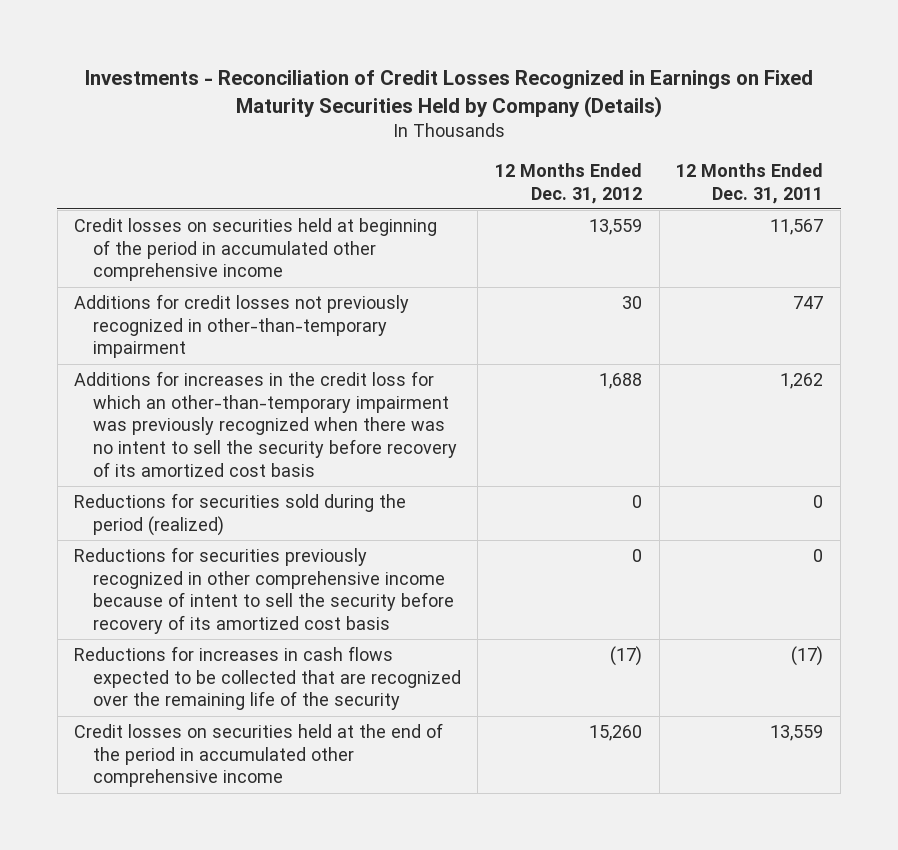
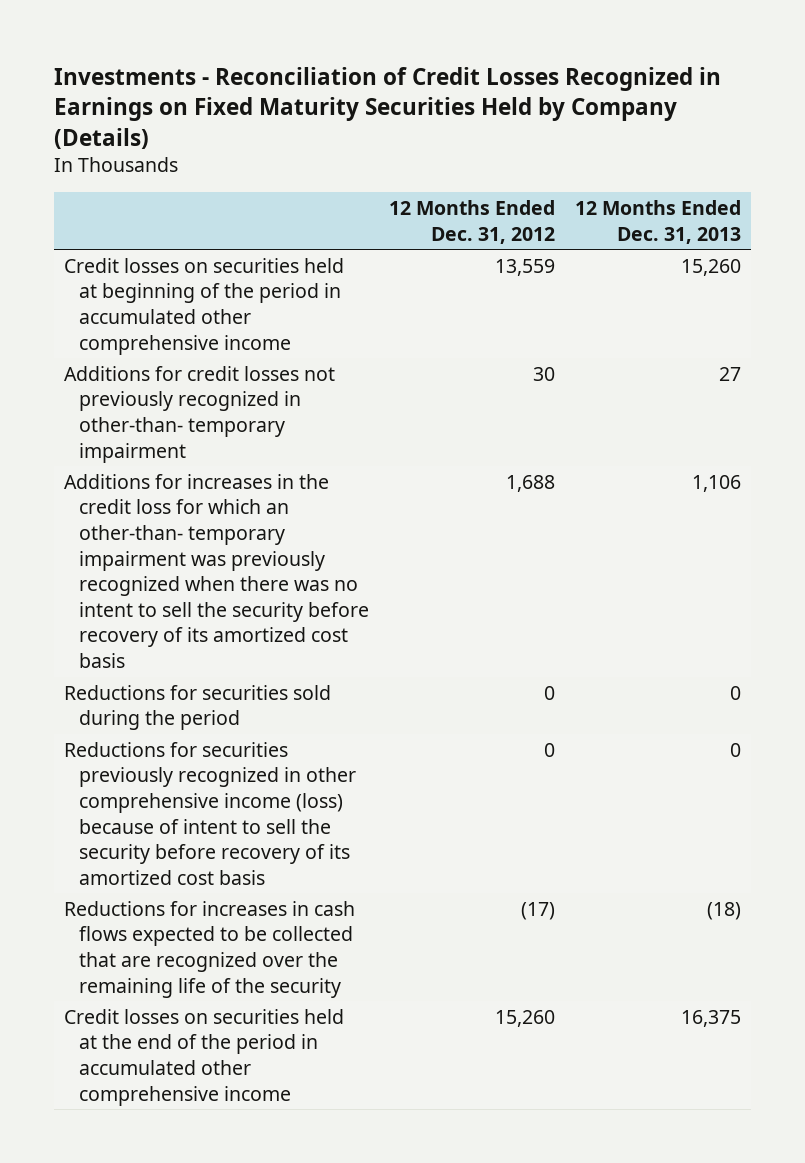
[676,162,824,204] 12 Months Ended Dec. 31, 2011 -> none
none -> [575,200,742,244] 12 Months Ended Dec. 31, 2013
[74,293,410,359] Additions for credit losses not previously recognized in other-than-temporary impairment -> [64,365,336,463] Additions for credit losses not previously recognized in other-than- temporary impairment
[74,370,457,478] Additions for increases in the credit loss for which an other-than-temporary impairment was previously recognized when there was no intent to sell the security before recovery of its amortized cost basis -> [64,473,369,669] Additions for increases in the credit loss for which an other-than- temporary impairment was previously recognized when there was no intent to sell the security before recovery of its amortized cost basis
[74,492,407,536] Reductions for securities sold during the period (realized) -> [64,684,332,731] Reductions for securities sold during the period
[74,546,454,635] Reductions for securities previously recognized in other comprehensive income because of intent to sell the security before recovery of its amortized cost basis -> [64,741,356,885] Reductions for securities previously recognized in other comprehensive income (loss) because of intent to sell the security before recovery of its amortized cost basis

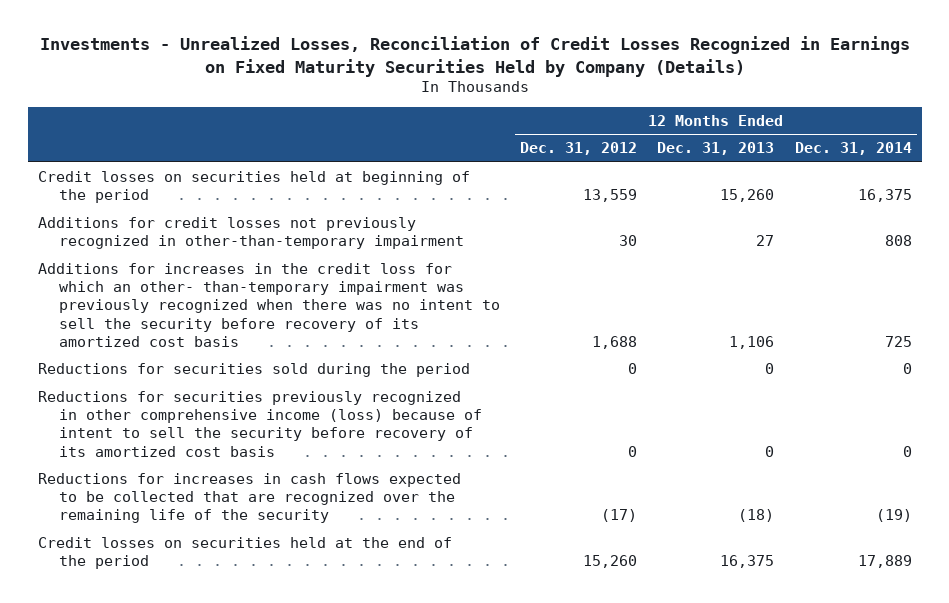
[54,66,722,149] Investments - Reconciliation of Credit Losses Recognized in Earnings on Fixed Maturity Securities Held by Company (Details) -> [39,36,910,77] Investments - Unrealized Losses, Reconciliation of Credit Losses Recognized in Earnings on Fixed Maturity Securities Held by Company (Details)
none -> [794,142,912,156] Dec. 31, 2014
[64,257,345,355] Credit losses on securities held at beginning of the period in accumulated other comprehensive income -> [37,171,470,204] Credit losses on securities held at beginning of the period
[64,365,336,463] Additions for credit losses not previously recognized in other-than- temporary impairment -> [37,217,464,250] Additions for credit losses not previously recognized in other-than-temporary impairment
[64,473,369,669] Additions for increases in the credit loss for which an other-than- temporary impairment was previously recognized when there was no intent to sell the security before recovery of its amortized cost basis -> [37,263,500,347] Additions for increases in the credit loss for which an other- than-temporary impairment was previously recognized when there was no intent to sell the security before recovery of its amortized cost basis
[64,1008,345,1106] Credit losses on securities held at the end of the period in accumulated other comprehensive income -> [37,537,452,570] Credit losses on securities held at the end of the period

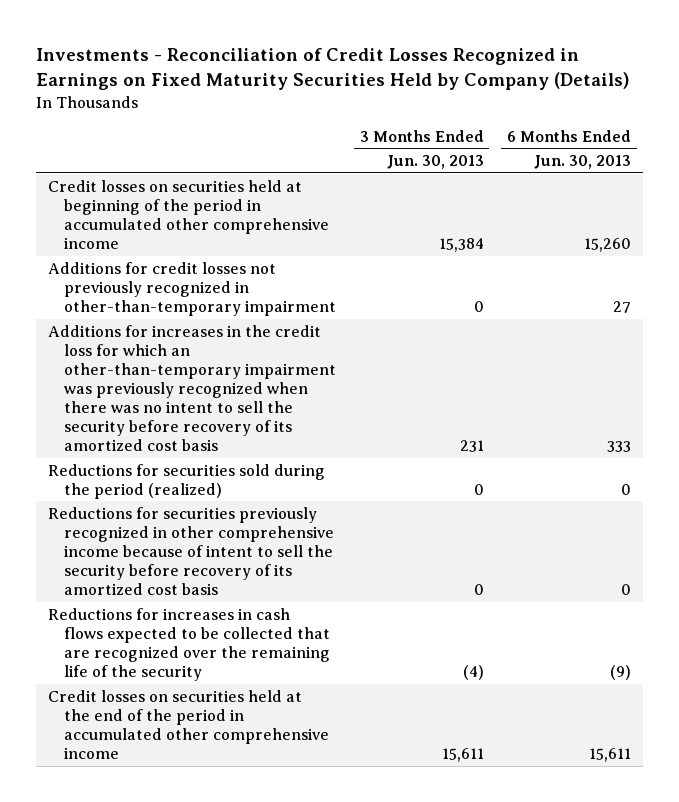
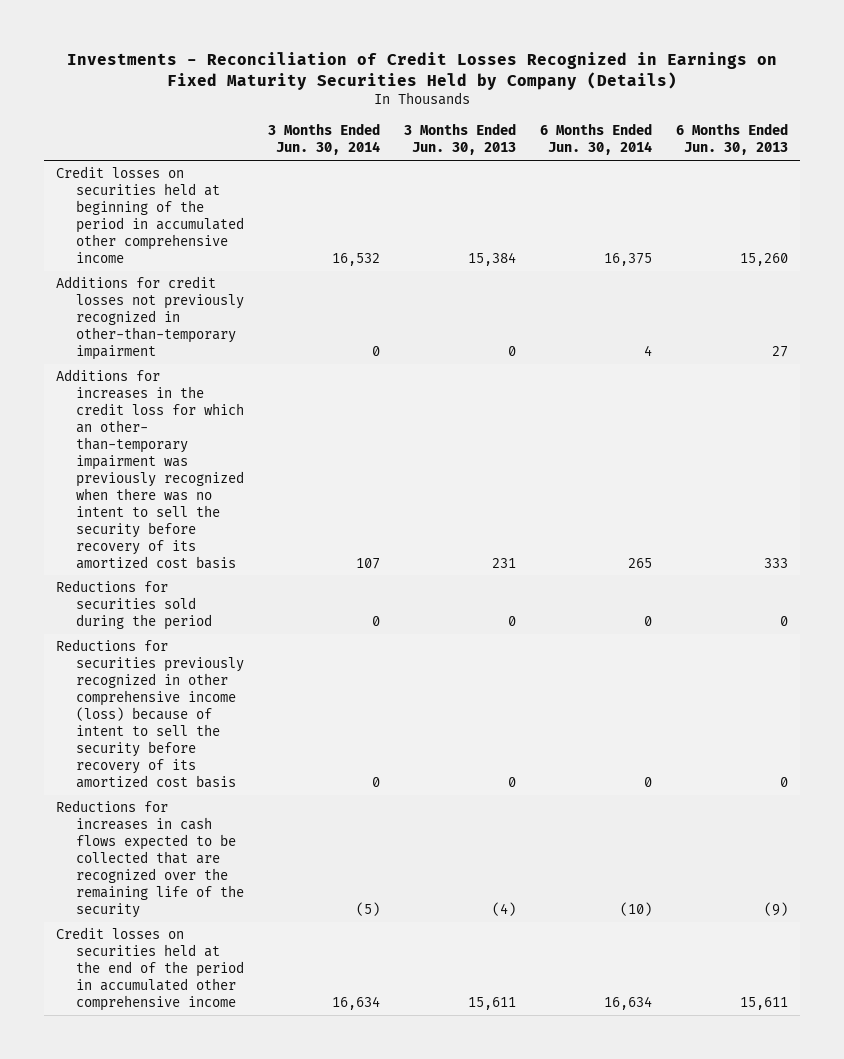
none -> [267,123,380,156] 3 Months Ended Jun. 30, 2014
none -> [539,123,652,156] 6 Months Ended Jun. 30, 2014
[47,324,337,452] Additions for increases in the credit loss for which an other-than-temporary impairment was previously recognized when there was no intent to sell the security before recovery of its amortized cost basis -> [55,369,245,569] Additions for increases in the credit loss for which an other- than-temporary impairment was previously recognized when there was no intent to sell the security before recovery of its amortized cost basis
[47,463,325,499] Reductions for securities sold during the period (realized) -> [55,580,213,631] Reductions for securities sold during the period
[47,506,335,596] Reductions for securities previously recognized in other comprehensive income because of intent to sell the security before recovery of its amortized cost basis -> [55,639,245,788] Reductions for securities previously recognized in other comprehensive income (loss) because of intent to sell the security before recovery of its amortized cost basis

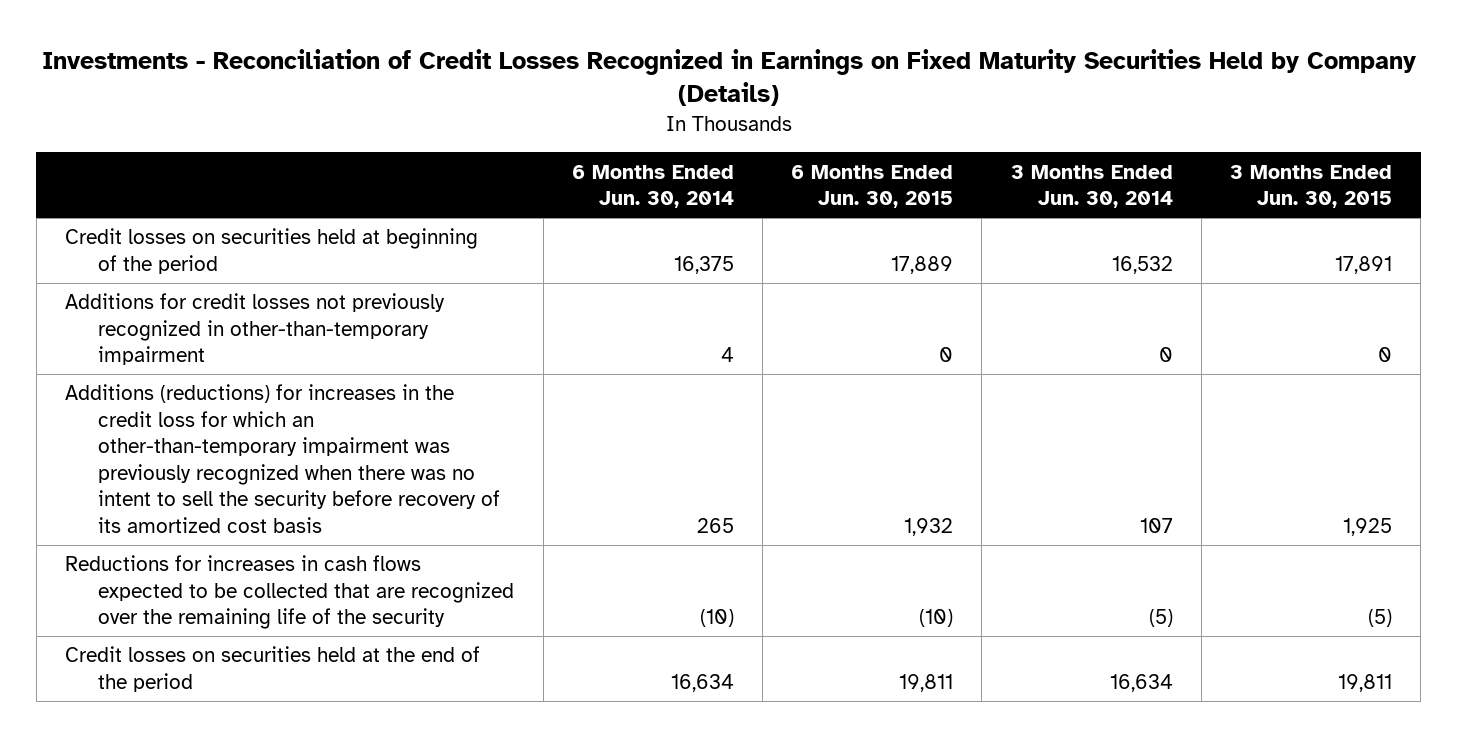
[403,123,516,156] 3 Months Ended Jun. 30, 2013 -> none
[675,123,788,156] 6 Months Ended Jun. 30, 2013 -> none
none -> [791,164,954,209] 6 Months Ended Jun. 30, 2015
none -> [1229,164,1392,209] 3 Months Ended Jun. 30, 2015
[55,166,245,264] Credit losses on securities held at beginning of the period in accumulated other comprehensive income -> [65,228,479,274] Credit losses on securities held at beginning of the period
[55,580,213,631] Reductions for securities sold during the period -> none
[55,639,245,788] Reductions for securities previously recognized in other comprehensive income (loss) because of intent to sell the security before recovery of its amortized cost basis -> none
[55,369,245,569] Additions for increases in the credit loss for which an other- than-temporary impairment was previously recognized when there was no intent to sell the security before recovery of its amortized cost basis -> [65,384,501,533] Additions (reductions) for increases in the credit loss for which an other-than-temporary impairment was previously recognized when there was no intent to sell the security before recovery of its amortized cost basis
[55,927,245,1012] Credit losses on securities held at the end of the period in accumulated other comprehensive income -> [65,646,481,692] Credit losses on securities held at the end of the period

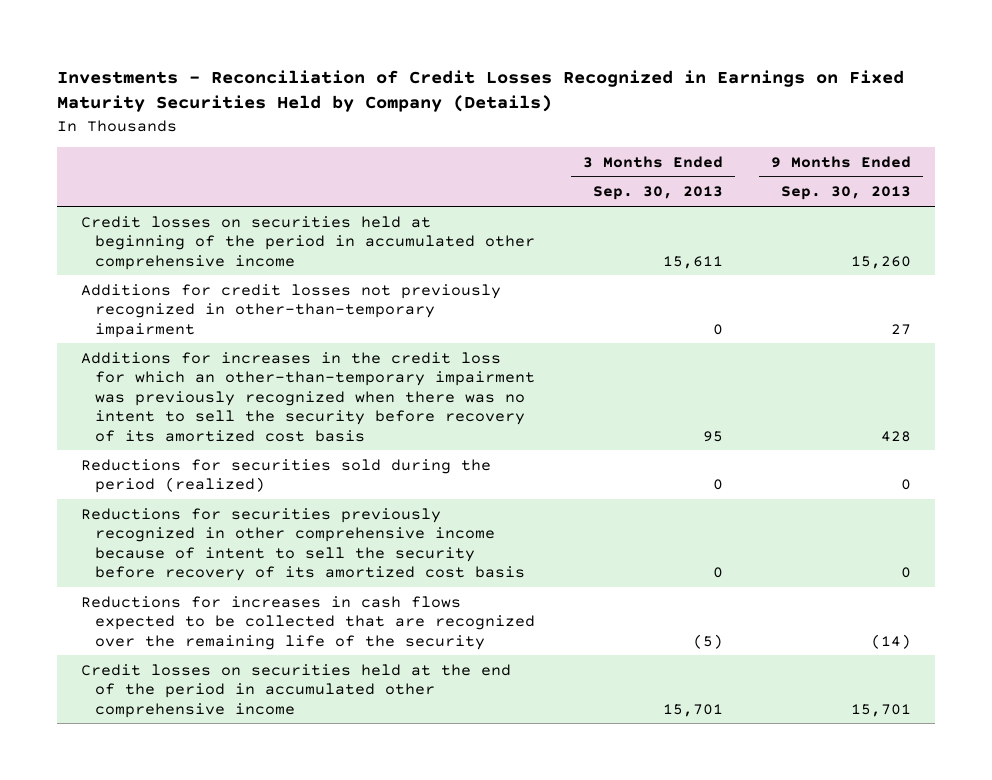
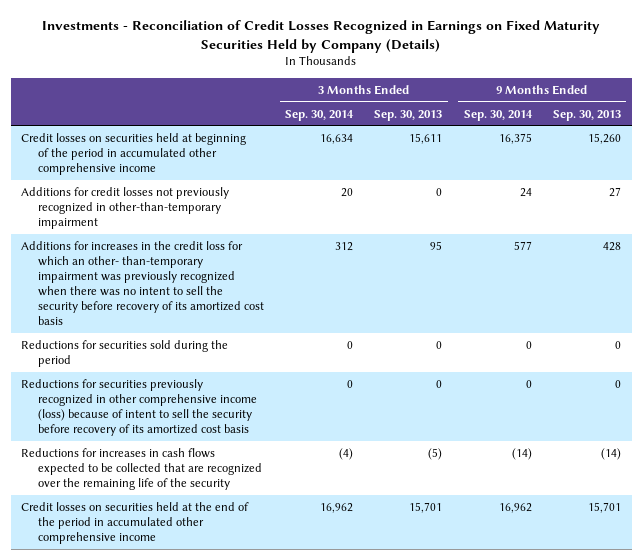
none -> [285,109,355,121] Sep. 30, 2014
none -> [463,109,533,121] Sep. 30, 2014
[81,351,536,442] Additions for increases in the credit loss for which an other-than-temporary impairment was previously recognized when there was no intent to sell the security before recovery of its amortized cost basis -> [21,240,264,326] Additions for increases in the credit loss for which an other- than-temporary impairment was previously recognized when there was no intent to sell the security before recovery of its amortized cost basis
[81,458,492,494] Reductions for securities sold during the period (realized) -> [21,339,229,368] Reductions for securities sold during the period
[81,507,526,582] Reductions for securities previously recognized in other comprehensive income because of intent to sell the security before recovery of its amortized cost basis -> [21,378,257,437] Reductions for securities previously recognized in other comprehensive income (loss) because of intent to sell the security before recovery of its amortized cost basis

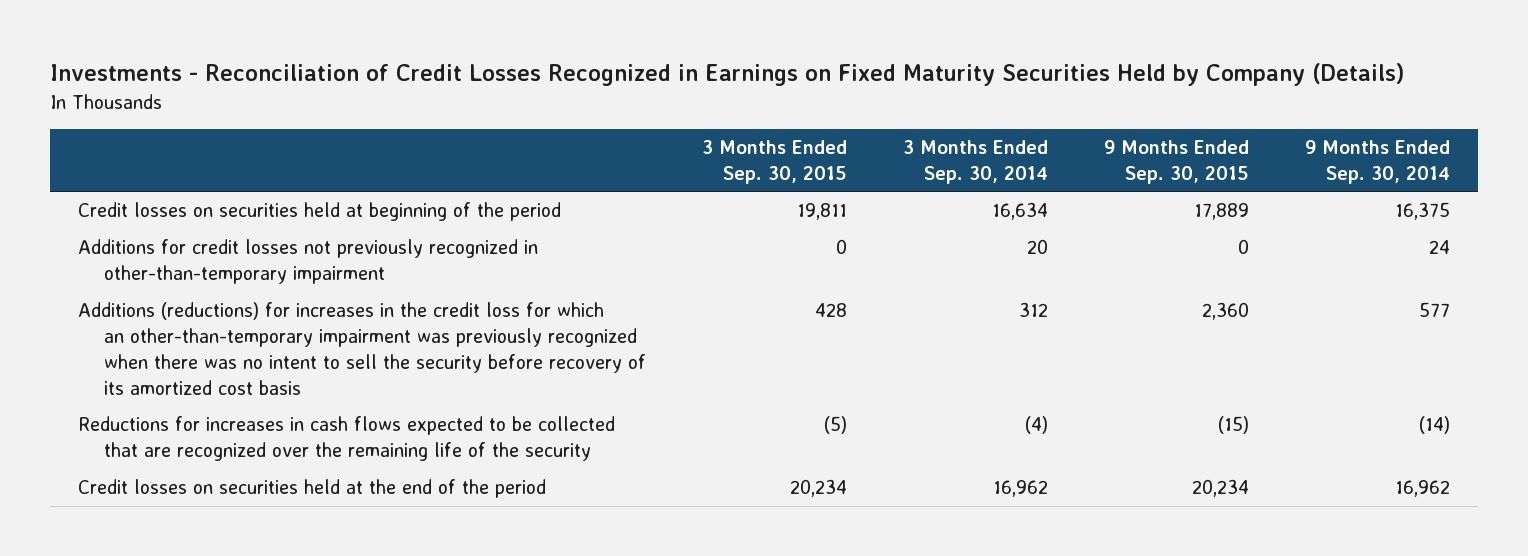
[374,109,443,121] Sep. 30, 2013 -> none
[552,109,621,121] Sep. 30, 2013 -> none
none -> [702,140,848,184] 3 Months Ended Sep. 30, 2015
none -> [1104,140,1250,184] 9 Months Ended Sep. 30, 2015
[21,132,247,176] Credit losses on securities held at beginning of the period in accumulated other comprehensive income -> [77,202,561,222] Credit losses on securities held at beginning of the period
[21,339,229,368] Reductions for securities sold during the period -> none
[21,378,257,437] Reductions for securities previously recognized in other comprehensive income (loss) because of intent to sell the security before recovery of its amortized cost basis -> none
[21,240,264,326] Additions for increases in the credit loss for which an other- than-temporary impairment was previously recognized when there was no intent to sell the security before recovery of its amortized cost basis -> [77,302,646,395] Additions (reductions) for increases in the credit loss for which an other-than-temporary impairment was previously recognized when there was no intent to sell the security before recovery of its amortized cost basis
[21,501,250,545] Credit losses on securities held at the end of the period in accumulated other comprehensive income -> [77,479,546,499] Credit losses on securities held at the end of the period

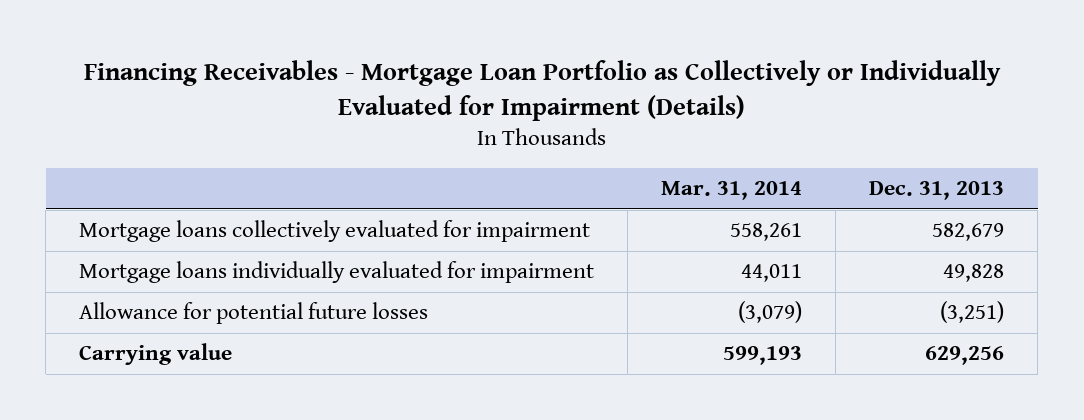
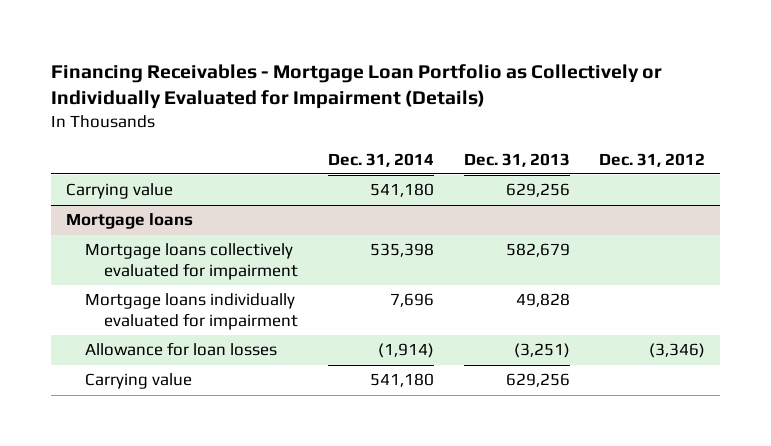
[661,181,803,201] Mar. 31, 2014 -> none
none -> [327,152,434,167] Dec. 31, 2014
none -> [599,152,706,167] Dec. 31, 2012
none -> [65,183,173,200] Carrying value
none -> [65,213,193,230] Mortgage loans
[79,302,429,325] Allowance for potential future losses -> [84,342,277,357] Allowance for loan losses

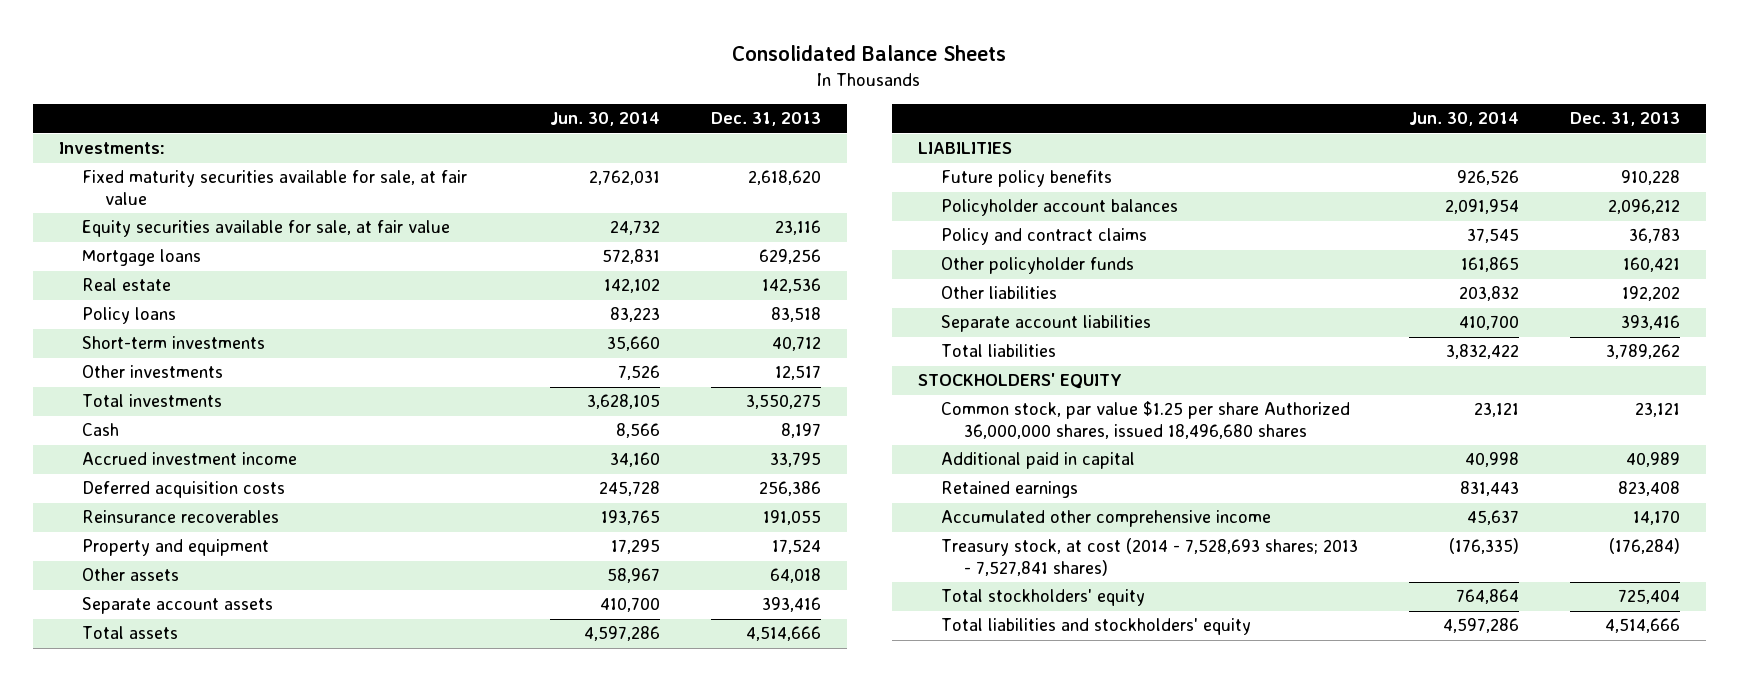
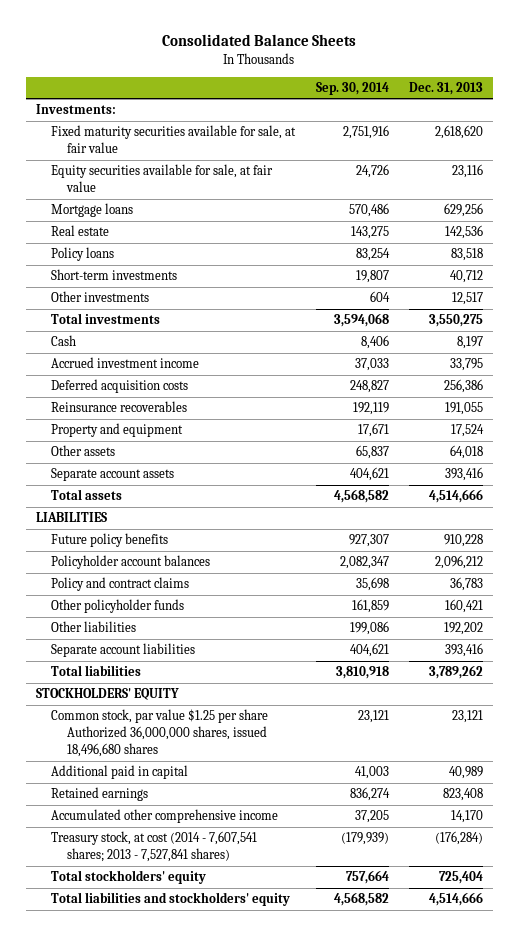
[550,112,661,127] Jun. 30, 2014 -> none
none -> [315,81,389,95] Sep. 30, 2014
[941,538,1359,577] Treasury stock, at cost (2014 - 7,528,693 shares; 2013 - 7,527,841 shares) -> [51,831,258,863] Treasury stock, at cost (2014 - 7,607,541 shares; 2013 - 7,527,841 shares)

